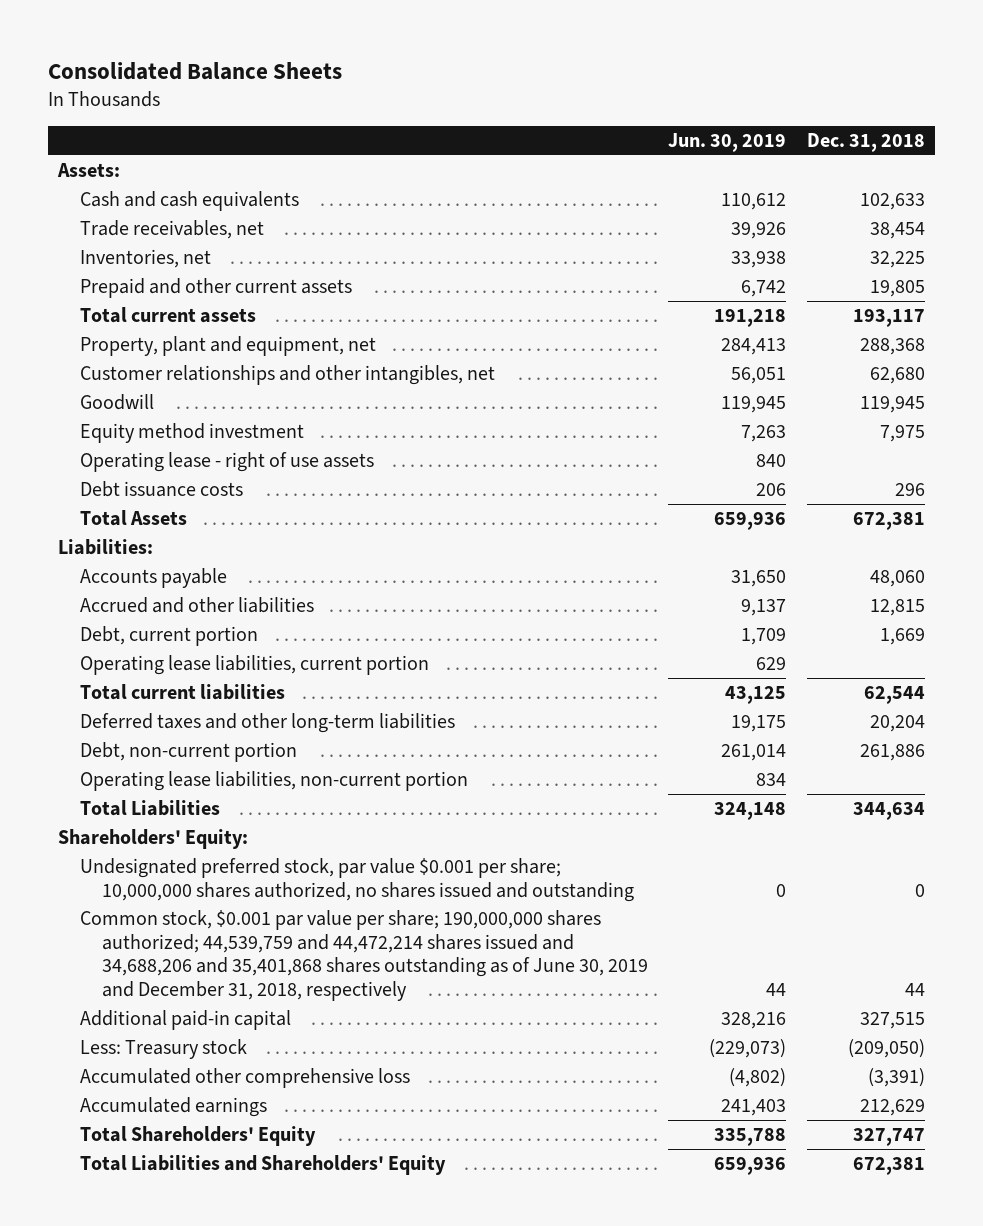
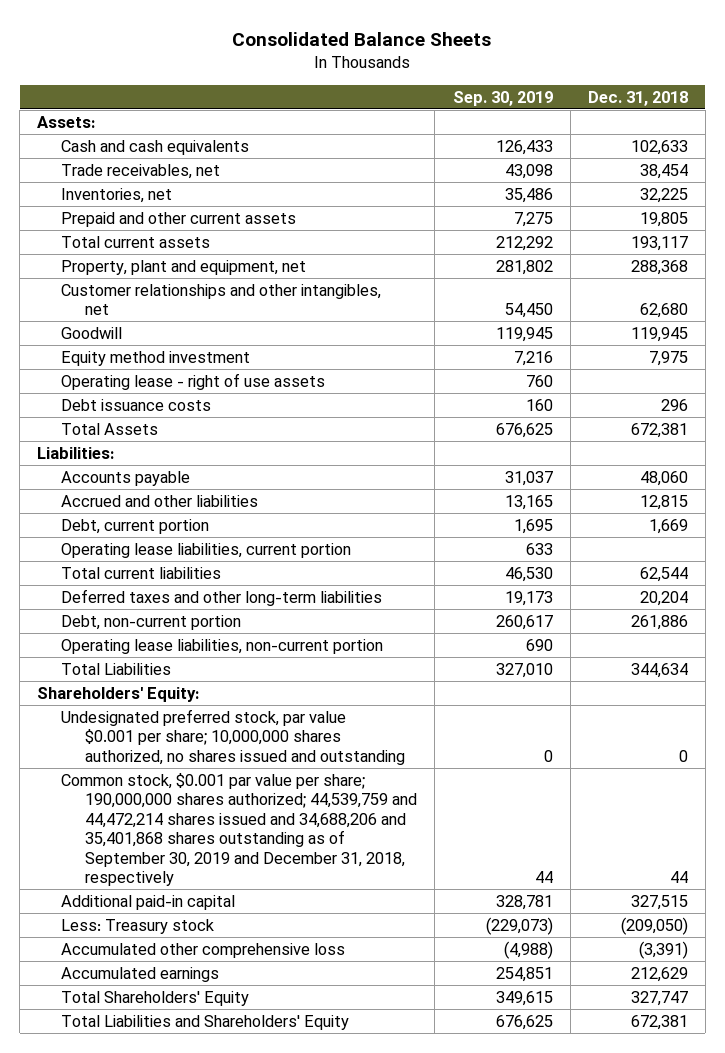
[668,132,787,152] Jun. 30, 2019 -> none
none -> [452,90,553,106] Sep. 30, 2019
[79,910,648,1001] Common stock, $0.001 par value per share; 190,000,000 shares authorized; 44,539,759 and 44,472,214 shares issued and 34,688,206 and 35,401,868 shares outstanding as of June 30, 2019 and December 31, 2018, respectively -> [61,772,418,887] Common stock, $0.001 par value per share; 190,000,000 shares authorized; 44,539,759 and 44,472,214 shares issued and 34,688,206 and 35,401,868 shares outstanding as of September 30, 2019 and December 31, 2018, respectively

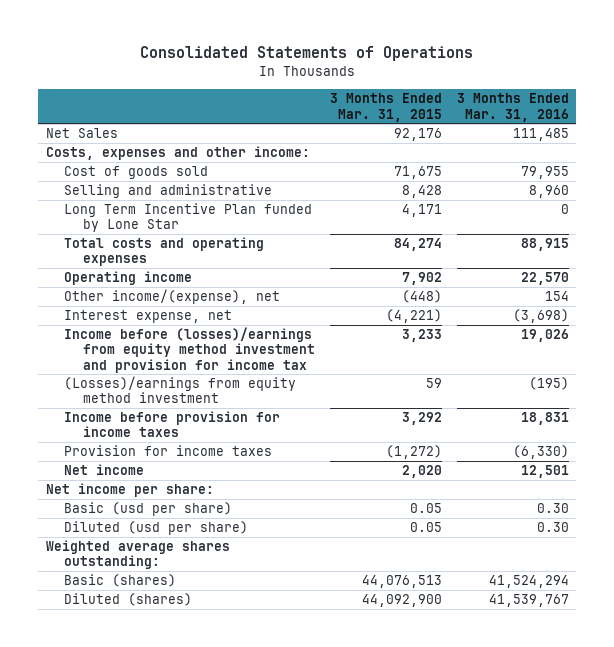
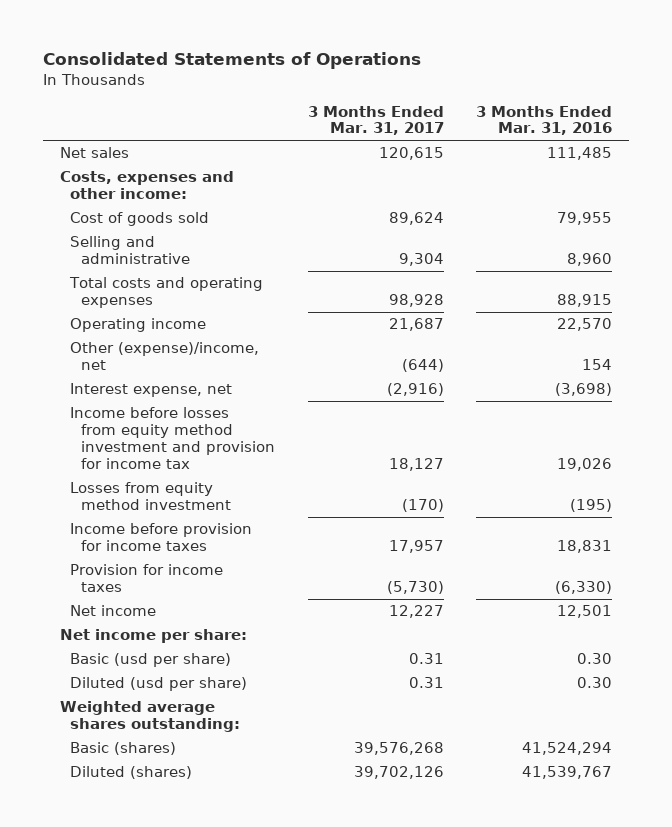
[329,93,442,122] 3 Months Ended Mar. 31, 2015 -> none
none -> [307,105,444,136] 3 Months Ended Mar. 31, 2017
[45,128,118,139] Net Sales -> [59,147,129,159] Net sales
[64,203,313,233] Long Term Incentive Plan funded by Lone Star -> none
[64,289,281,305] Other income/(expense), net -> [70,342,260,371] Other (expense)/income, net
[64,327,315,373] Income before (losses)/earnings from equity method investment and provision for income tax -> [70,407,275,469] Income before losses from equity method investment and provision for income tax
[64,376,297,404] (Losses)/earnings from equity method investment -> [70,482,231,511] Losses from equity method investment

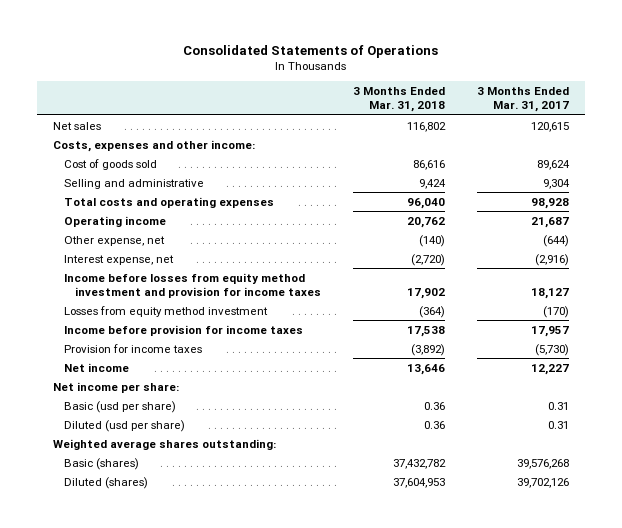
[476,105,613,136] 3 Months Ended Mar. 31, 2016 -> none
none -> [352,87,445,113] 3 Months Ended Mar. 31, 2018
[70,342,260,371] Other (expense)/income, net -> [63,235,165,246] Other expense, net
[70,407,275,469] Income before losses from equity method investment and provision for income tax -> [63,272,321,298] Income before losses from equity method investment and provision for income taxes

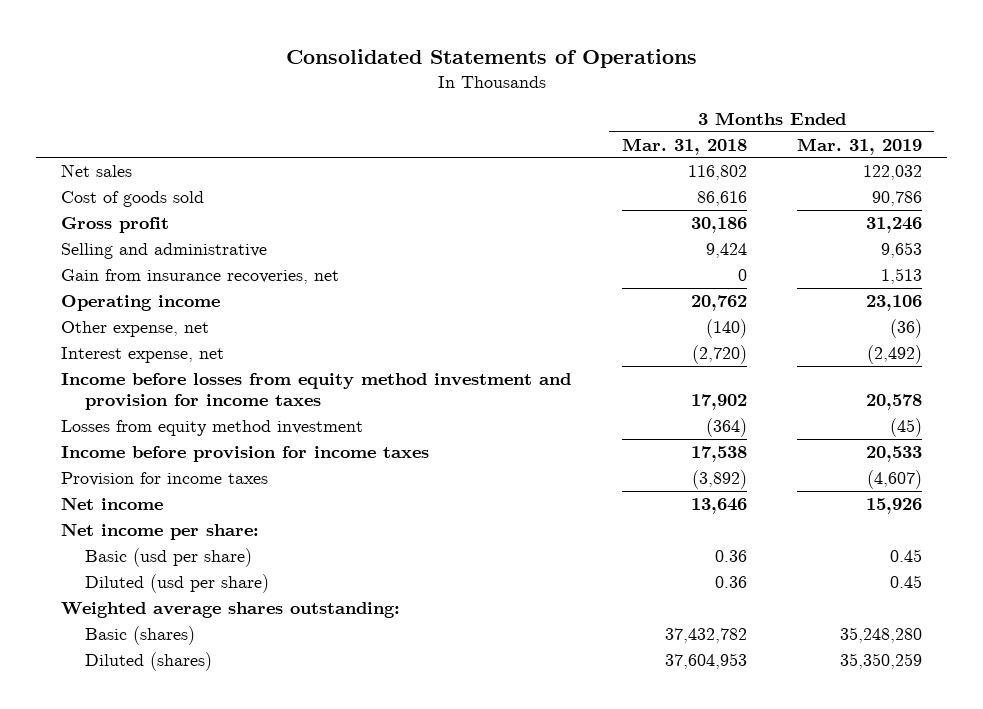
[477,87,570,113] 3 Months Ended Mar. 31, 2017 -> none
none -> [796,137,922,155] Mar. 31, 2019
[52,139,255,152] Costs, expenses and other income: -> none
none -> [61,217,170,234] Gross profit
[63,196,274,208] Total costs and operating expenses -> none
none -> [61,269,340,285] Gain from insurance recoveries, net

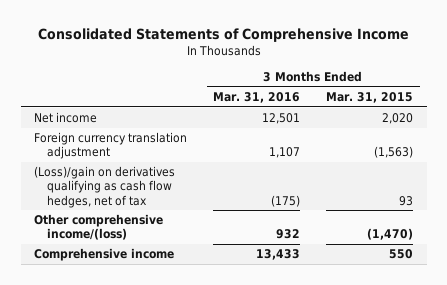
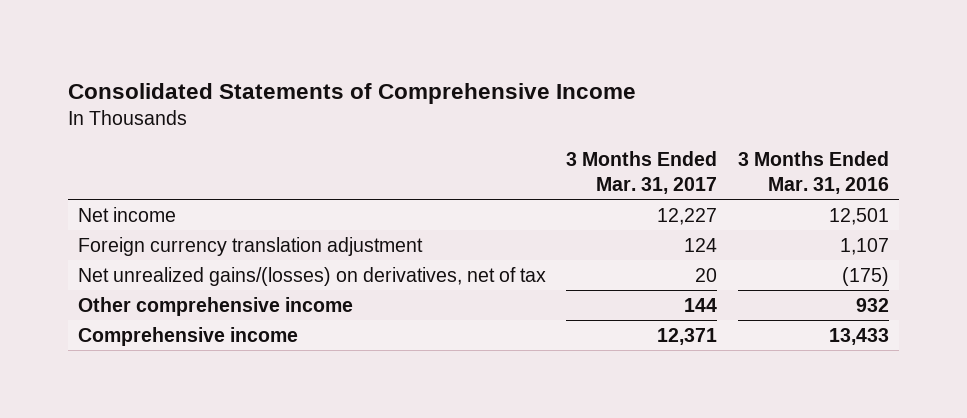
[326,92,414,104] Mar. 31, 2015 -> none
none -> [566,151,718,195] 3 Months Ended Mar. 31, 2017
[33,166,175,208] (Loss)/gain on derivatives qualifying as cash flow hedges, net of tax -> [78,266,547,286] Net unrealized gains/(losses) on derivatives, net of tax
[33,214,163,241] Other comprehensive income/(loss) -> [78,296,354,316] Other comprehensive income

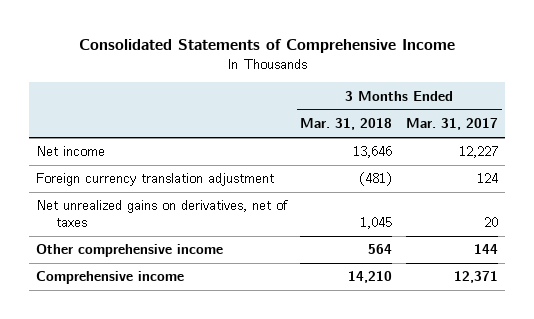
[737,151,889,195] 3 Months Ended Mar. 31, 2016 -> none
none -> [300,118,393,131] Mar. 31, 2018
[78,266,547,286] Net unrealized gains/(losses) on derivatives, net of tax -> [35,200,288,228] Net unrealized gains on derivatives, net of taxes

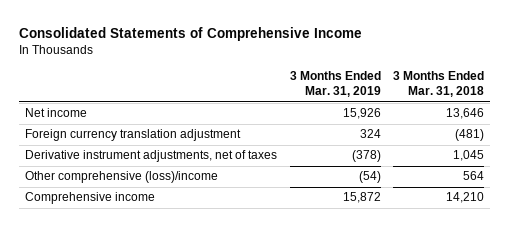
[406,118,499,131] Mar. 31, 2017 -> none
none -> [289,71,381,98] 3 Months Ended Mar. 31, 2019
[35,200,288,228] Net unrealized gains on derivatives, net of taxes -> [25,150,278,163] Derivative instrument adjustments, net of taxes
[35,244,223,258] Other comprehensive income -> [25,171,219,184] Other comprehensive (loss)/income

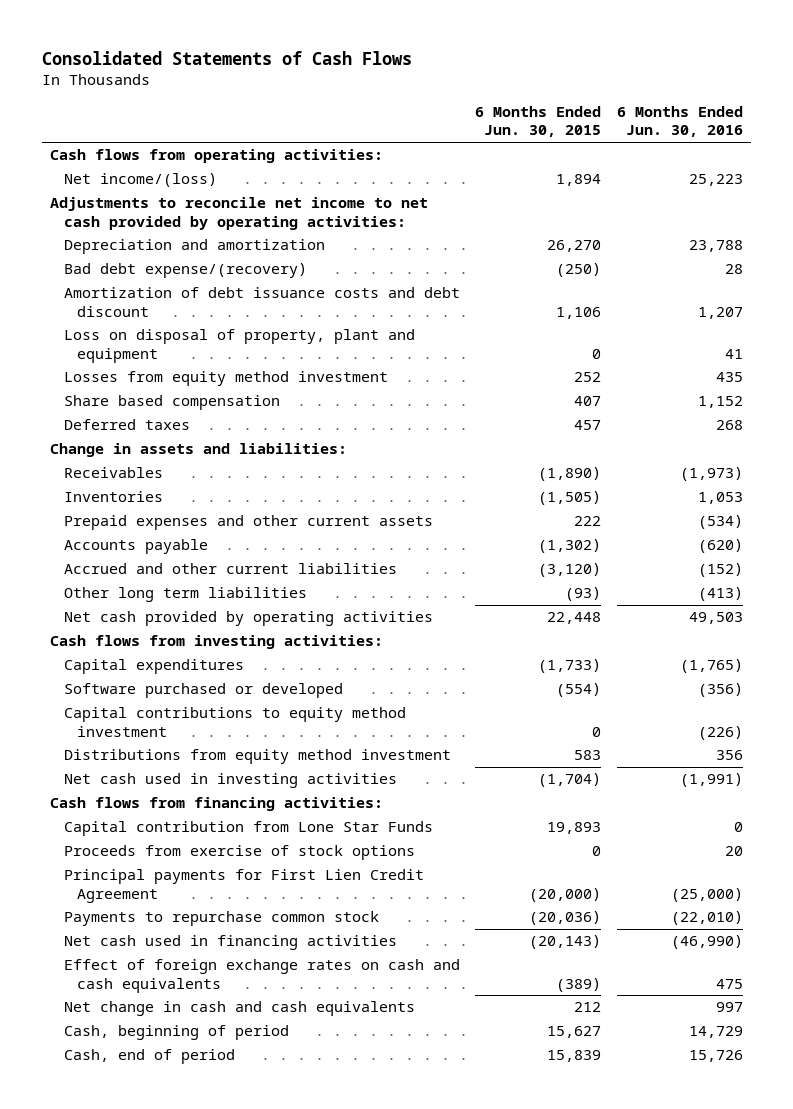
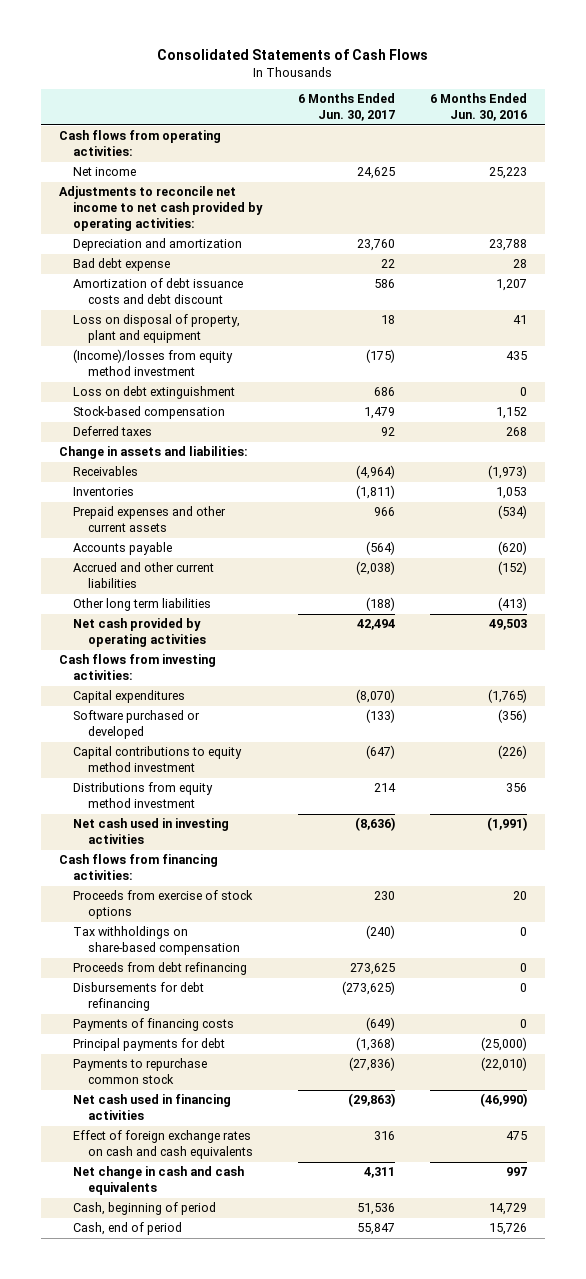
[475,106,602,138] 6 Months Ended Jun. 30, 2015 -> none
none -> [297,93,395,122] 6 Months Ended Jun. 30, 2017
[63,173,217,188] Net income/(loss) -> [73,167,137,177] Net income
[63,263,307,279] Bad debt expense/(recovery) -> [73,258,171,272] Bad debt expense
[63,371,388,387] Losses from equity method investment -> [73,349,234,377] (Income)/losses from equity method investment
none -> [73,386,236,400] Loss on debt extinguishment
[63,395,280,411] Share based compensation -> [73,406,226,420] Stock-based compensation
[63,821,433,837] Capital contribution from Lone Star Funds -> none
none -> [73,926,241,956] Tax withholdings on share-based compensation
none -> [73,962,248,976] Proceeds from debt refinancing
none -> [73,982,205,1012] Disbursements for debt refinancing
none -> [73,1018,235,1032] Payments of financing costs
[63,869,424,903] Principal payments for First Lien Credit Agreement -> [73,1038,226,1052] Principal payments for debt

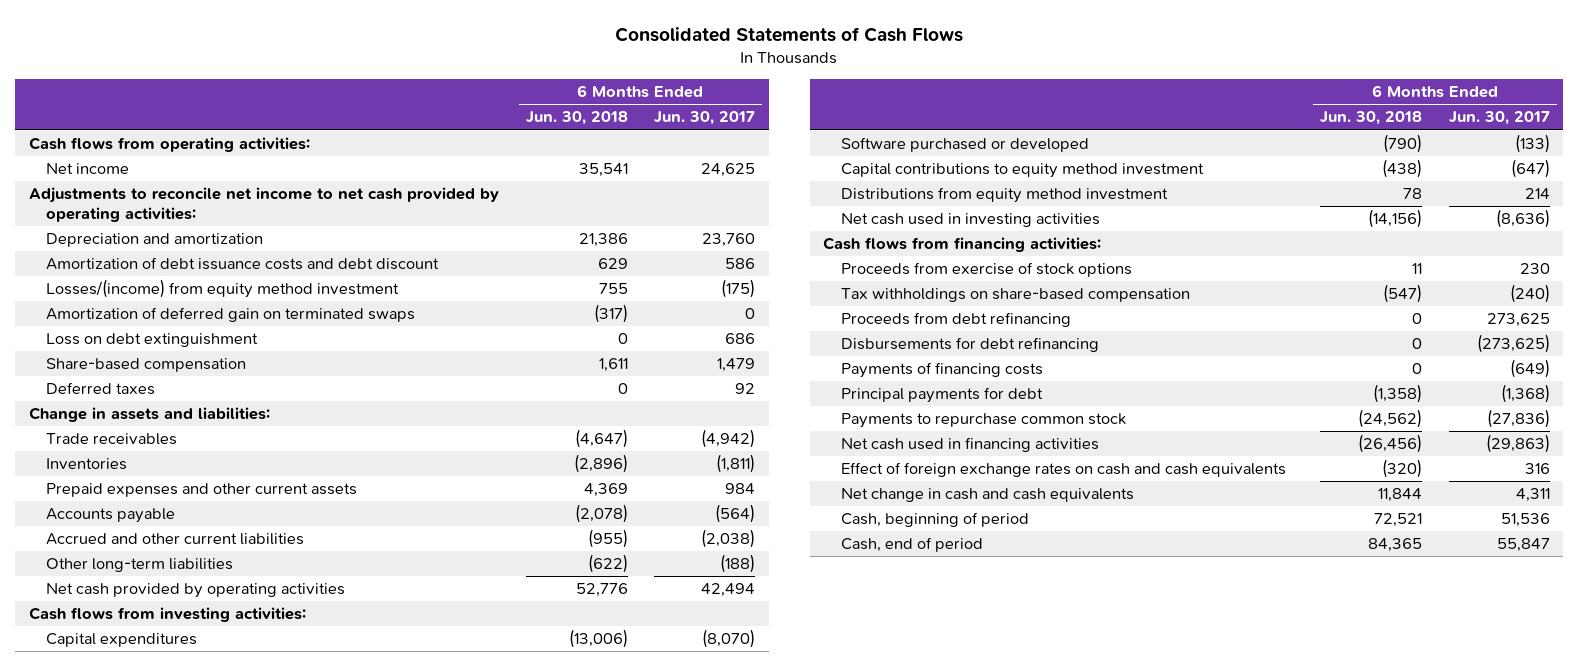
[430,93,528,122] 6 Months Ended Jun. 30, 2016 -> none
none -> [525,111,628,126] Jun. 30, 2018
[73,258,171,272] Bad debt expense -> none
[73,314,241,344] Loss on disposal of property, plant and equipment -> none
[73,349,234,377] (Income)/losses from equity method investment -> [46,279,400,299] Losses/(income) from equity method investment
none -> [46,307,416,323] Amortization of deferred gain on terminated swaps
[73,406,226,420] Stock-based compensation -> [46,358,247,373] Share-based compensation
[73,466,139,477] Receivables -> [46,433,178,446] Trade receivables
[355,465,395,480] (4,964) -> [701,429,756,449] (4,942)
[373,507,395,517] 966 -> [725,483,756,495] 984
[73,598,212,612] Other long term liabilities -> [46,558,234,573] Other long-term liabilities

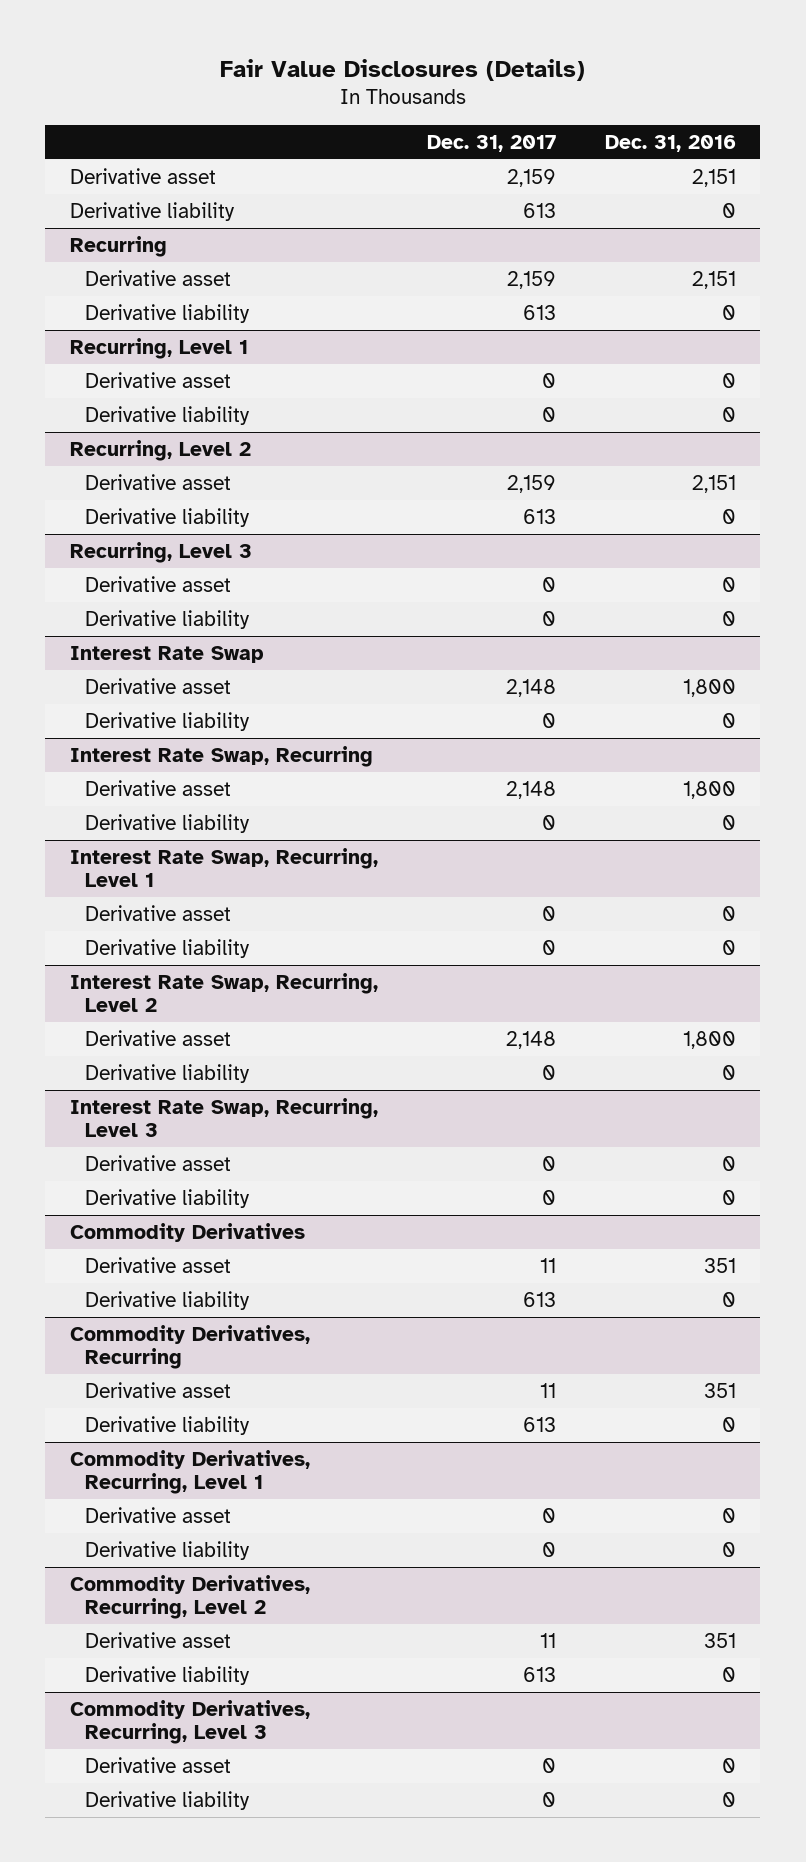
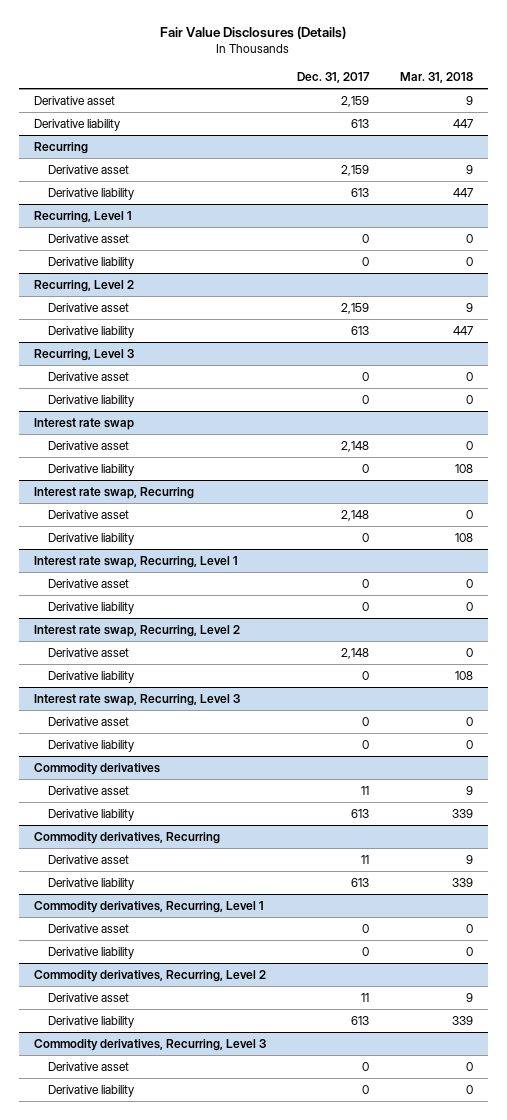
[604,134,736,152] Dec. 31, 2016 -> none
none -> [399,71,473,83] Mar. 31, 2018
[69,645,264,663] Interest Rate Swap -> [33,418,134,431] Interest rate swap
[69,745,373,767] Interest Rate Swap, Recurring -> [33,487,194,500] Interest rate swap, Recurring
[69,847,378,888] Interest Rate Swap, Recurring, Level 1 -> [33,556,238,569] Interest rate swap, Recurring, Level 1
[69,972,378,1013] Interest Rate Swap, Recurring, Level 2 -> [33,625,240,638] Interest rate swap, Recurring, Level 2
[69,1097,378,1138] Interest Rate Swap, Recurring, Level 3 -> [33,694,240,707] Interest rate swap, Recurring, Level 3
[69,1222,305,1242] Commodity Derivatives -> [33,763,160,776] Commodity derivatives
[69,1324,310,1370] Commodity Derivatives, Recurring -> [33,832,220,845] Commodity derivatives, Recurring
[69,1449,310,1495] Commodity Derivatives, Recurring, Level 1 -> [33,901,264,914] Commodity derivatives, Recurring, Level 1
[69,1574,310,1620] Commodity Derivatives, Recurring, Level 2 -> [33,970,266,983] Commodity derivatives, Recurring, Level 2
[69,1699,310,1745] Commodity Derivatives, Recurring, Level 3 -> [33,1039,266,1052] Commodity derivatives, Recurring, Level 3

